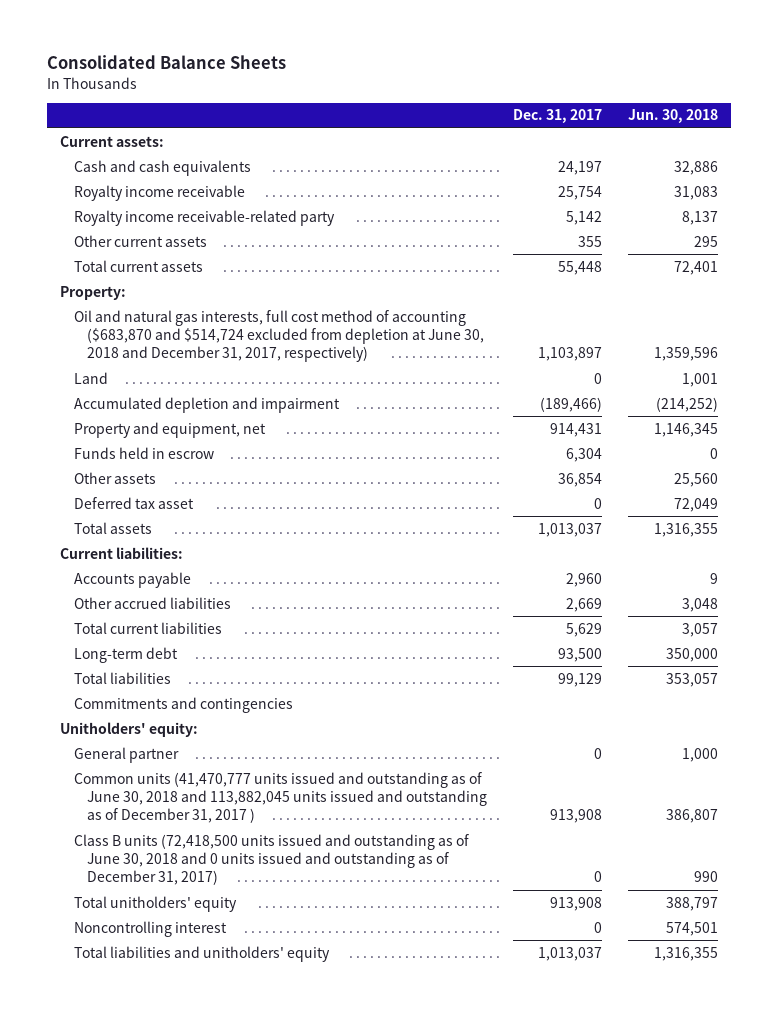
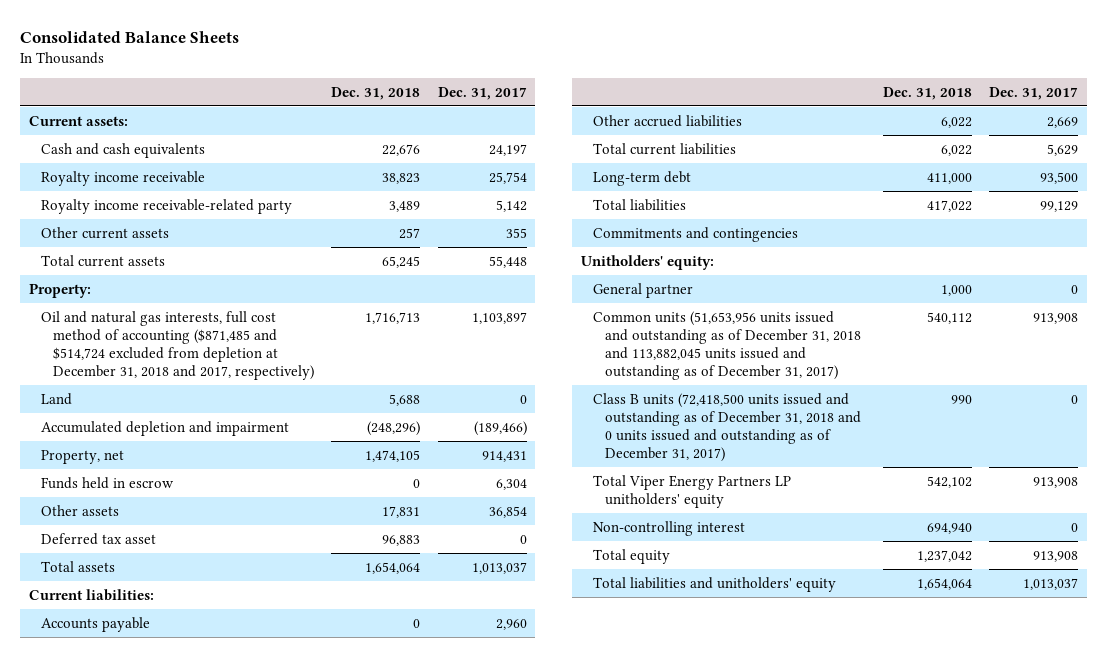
[627,109,718,124] Jun. 30, 2018 -> none
none -> [331,86,421,100] Dec. 31, 2018
[73,309,484,363] Oil and natural gas interests, full cost method of accounting ($683,870 and $514,724 excluded from depletion at June 30, 2018 and December 31, 2017, respectively) -> [41,310,315,380] Oil and natural gas interests, full cost method of accounting ($871,485 and $514,724 excluded from depletion at December 31, 2018 and 2017, respectively)
[73,421,266,438] Property and equipment, net -> [41,449,125,464] Property, net
[73,771,487,824] Common units (41,470,777 units issued and outstanding as of June 30, 2018 and 113,882,045 units issued and outstanding as of December 31, 2017 ) -> [592,310,861,380] Common units (51,653,956 units issued and outstanding as of December 31, 2018 and 113,882,045 units issued and outstanding as of December 31, 2017)
[73,833,469,886] Class B units (72,418,500 units issued and outstanding as of June 30, 2018 and 0 units issued and outstanding as of December 31, 2017) -> [592,392,861,462] Class B units (72,418,500 units issued and outstanding as of December 31, 2018 and 0 units issued and outstanding as of December 31, 2017)
[73,895,237,912] Total unitholders' equity -> [592,474,791,508] Total Viper Energy Partners LP unitholders' equity
[73,920,227,937] Noncontrolling interest -> [592,520,745,536] Non-controlling interest
none -> [592,548,670,564] Total equity

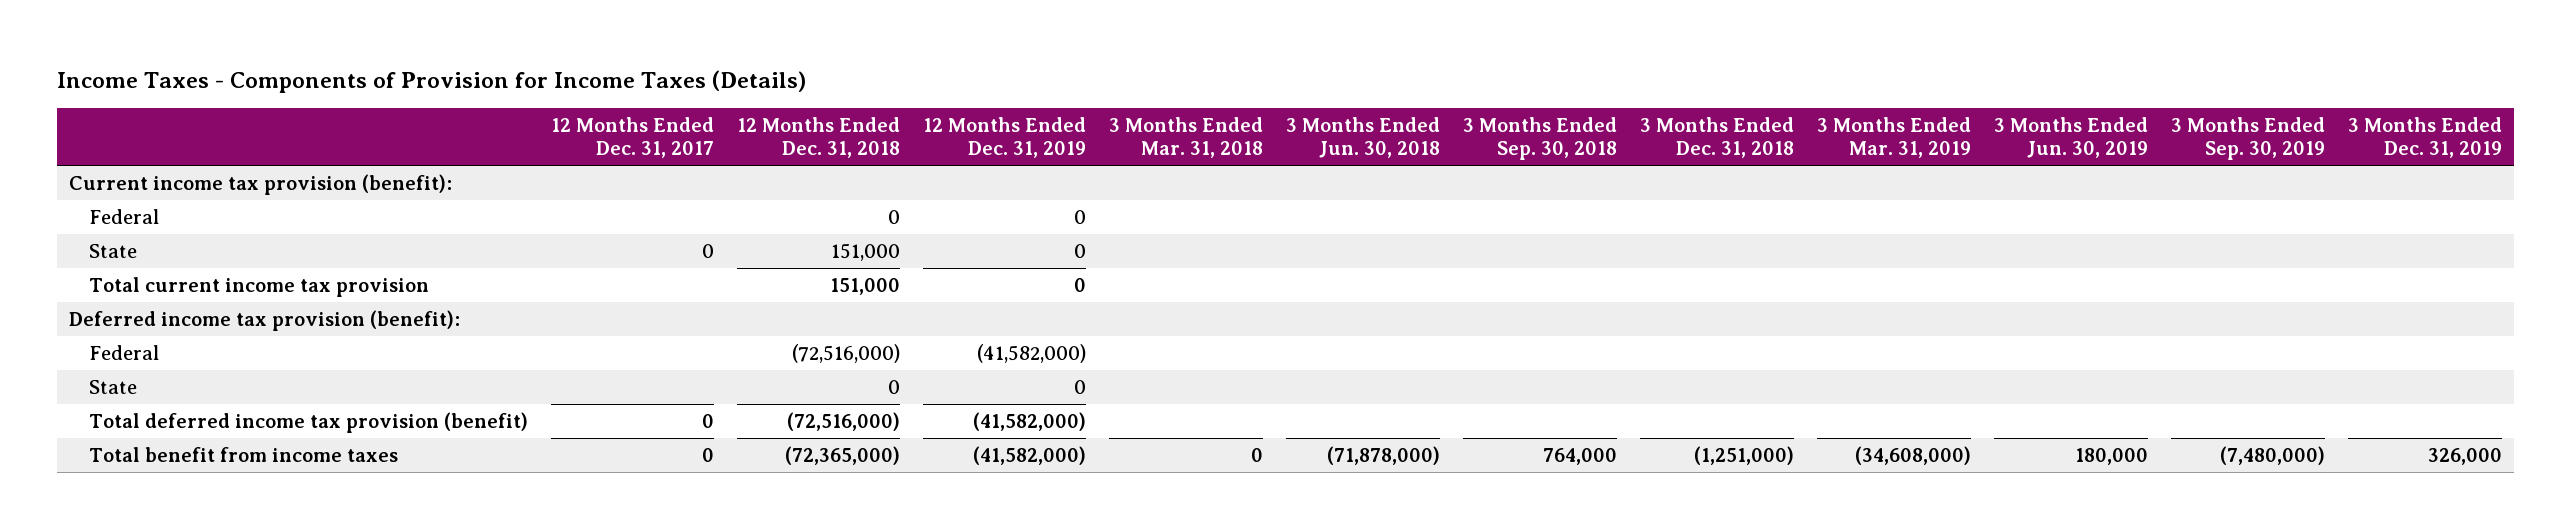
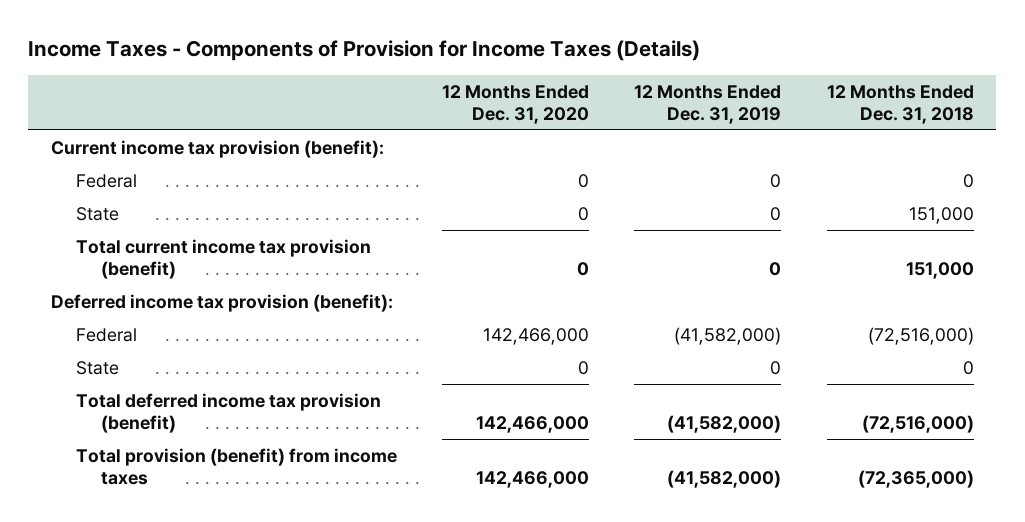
[551,116,715,159] 12 Months Ended Dec. 31, 2017 -> none
[1109,116,1264,159] 3 Months Ended Mar. 31, 2018 -> none
[1286,116,1441,159] 3 Months Ended Jun. 30, 2018 -> none
[1463,116,1618,161] 3 Months Ended Sep. 30, 2018 -> none
[1640,116,1795,159] 3 Months Ended Dec. 31, 2018 -> none
[1817,116,1972,159] 3 Months Ended Mar. 31, 2019 -> none
[1994,116,2149,159] 3 Months Ended Jun. 30, 2019 -> none
[2171,116,2326,161] 3 Months Ended Sep. 30, 2019 -> none
[2348,116,2503,159] 3 Months Ended Dec. 31, 2019 -> none
none -> [442,84,590,124] 12 Months Ended Dec. 31, 2020
[89,276,430,297] Total current income tax provision -> [75,239,371,280] Total current income tax provision (benefit)
[89,446,399,462] Total benefit from income taxes -> [75,448,397,486] Total provision (benefit) from income taxes

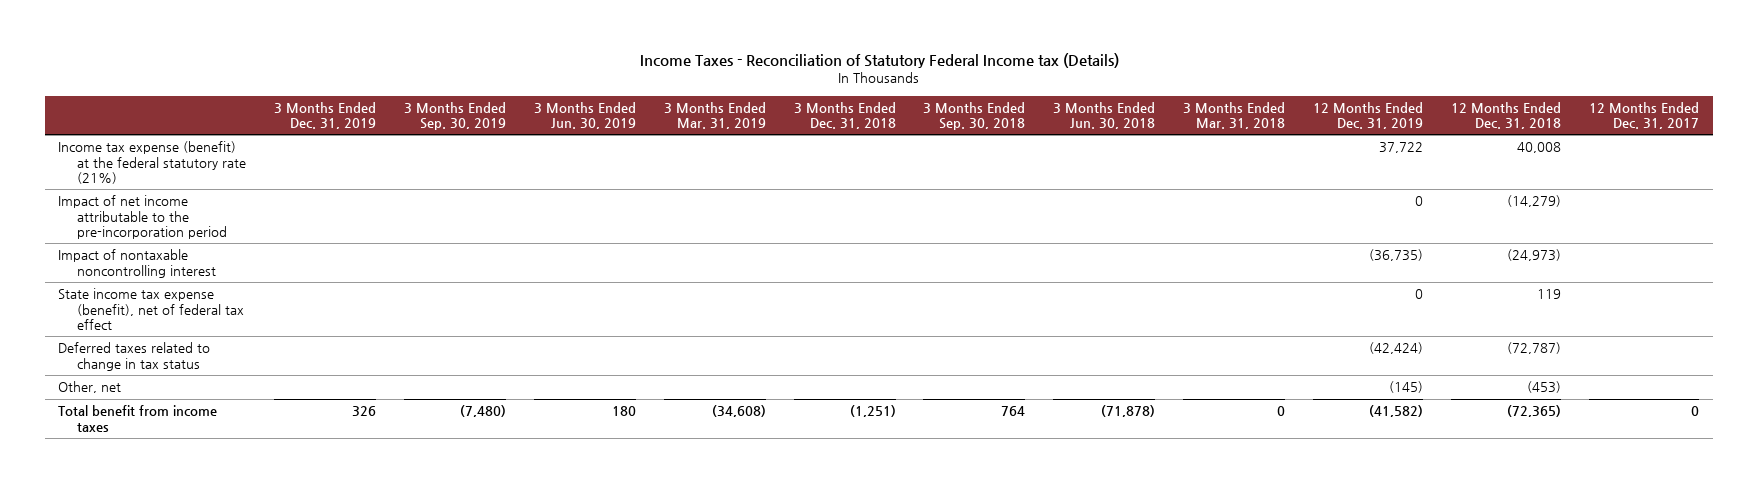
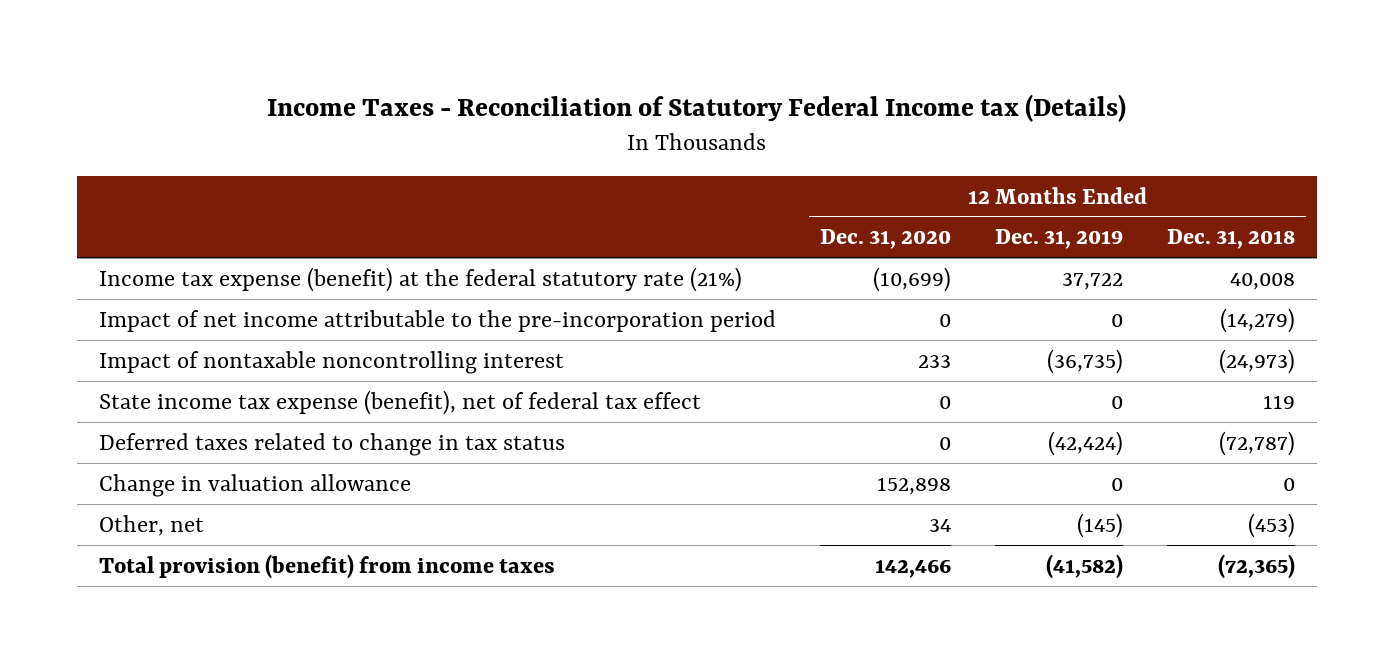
[274,101,377,130] 3 Months Ended Dec. 31, 2019 -> none
[403,101,506,131] 3 Months Ended Sep. 30, 2019 -> none
[533,101,636,130] 3 Months Ended Jun. 30, 2019 -> none
[663,101,766,130] 3 Months Ended Mar. 31, 2019 -> none
[793,101,896,130] 3 Months Ended Dec. 31, 2018 -> none
[923,101,1026,131] 3 Months Ended Sep. 30, 2018 -> none
[1053,101,1156,130] 3 Months Ended Jun. 30, 2018 -> none
[1183,101,1286,130] 3 Months Ended Mar. 31, 2018 -> none
[1588,101,1699,130] 12 Months Ended Dec. 31, 2017 -> none
none -> [819,229,951,250] Dec. 31, 2020
none -> [98,473,411,497] Change in valuation allowance
[58,405,218,432] Total benefit from income taxes -> [98,553,555,579] Total provision (benefit) from income taxes

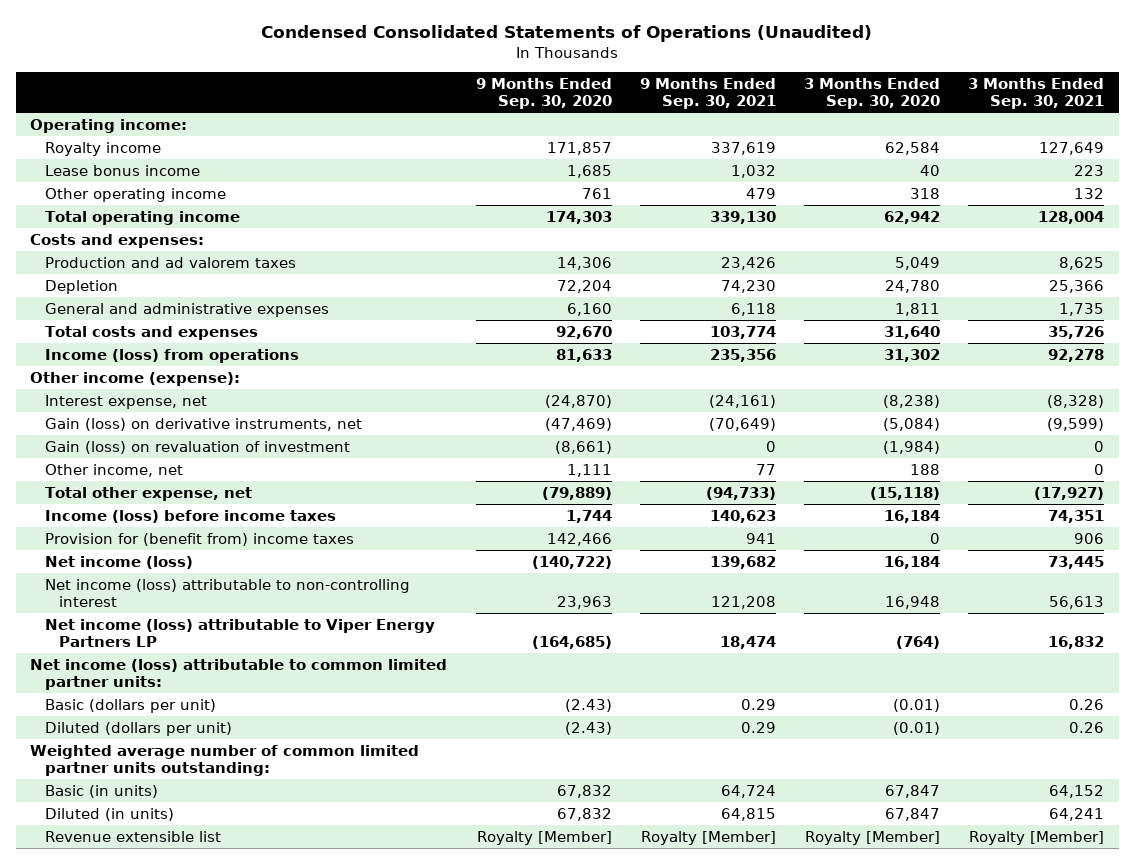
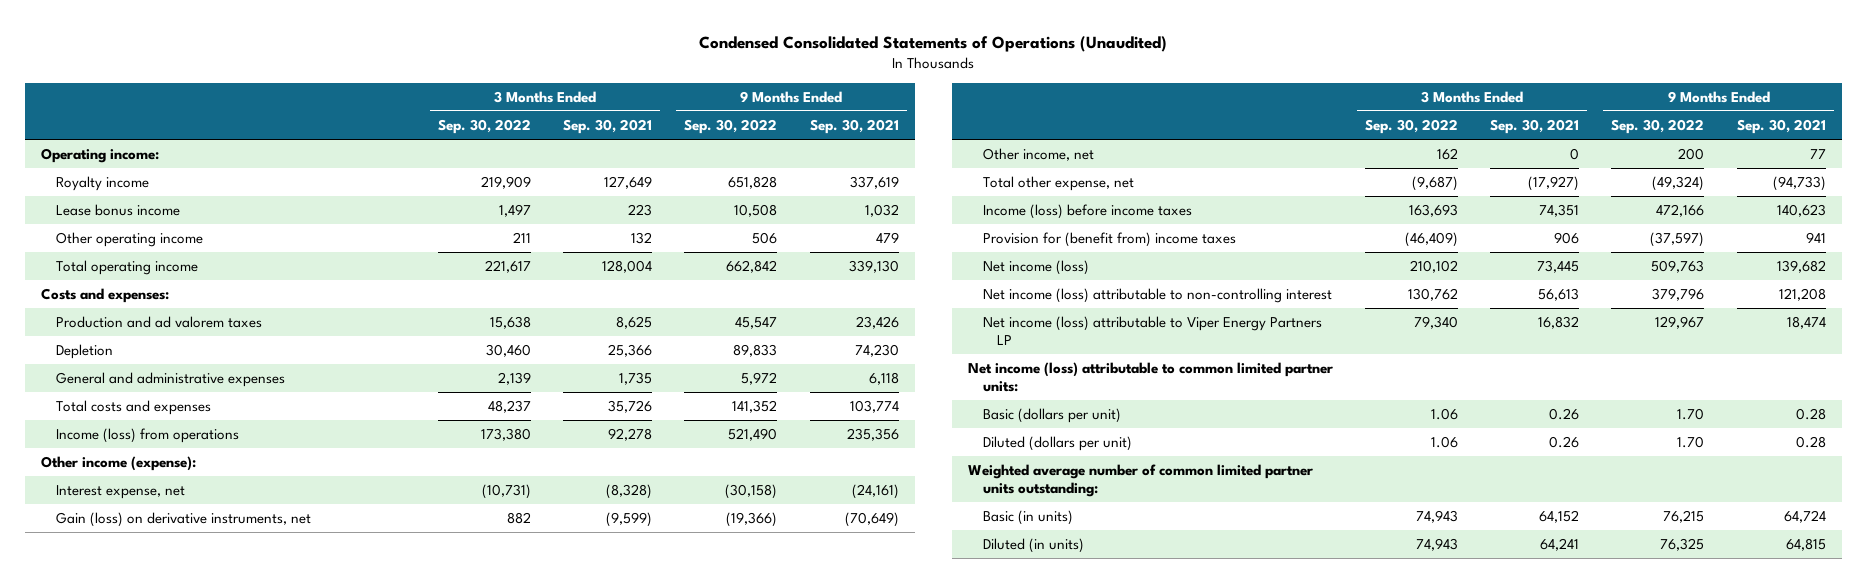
[475,77,612,110] 9 Months Ended Sep. 30, 2020 -> none
[804,77,941,110] 3 Months Ended Sep. 30, 2020 -> none
none -> [437,118,531,134] Sep. 30, 2022
none -> [684,118,778,134] Sep. 30, 2022
[44,440,350,454] Gain (loss) on revaluation of investment -> none
[740,698,776,710] 0.29 -> [1795,408,1826,421] 0.28
[740,721,776,733] 0.29 -> [1795,436,1826,449] 0.28
[44,830,221,842] Revenue extensible list -> none

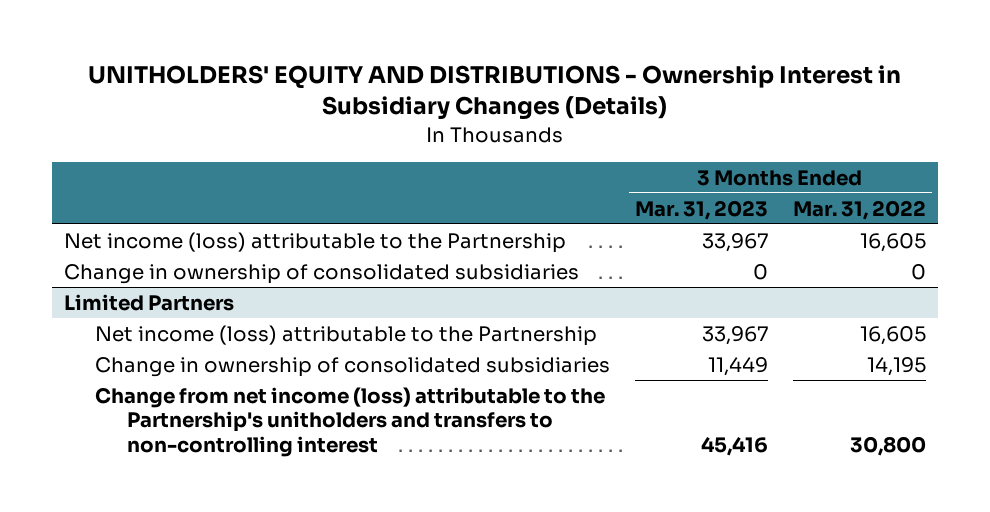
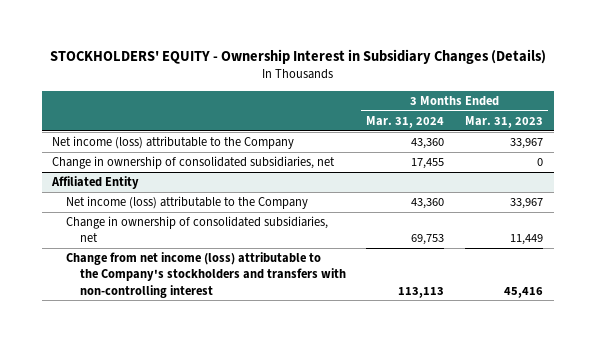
[87,64,901,121] UNITHOLDERS' EQUITY AND DISTRIBUTIONS - Ownership Interest in Subsidiary Changes (Details) -> [49,49,546,65] STOCKHOLDERS' EQUITY - Ownership Interest in Subsidiary Changes (Details)
[792,199,926,220] Mar. 31, 2022 -> none
none -> [366,115,445,128] Mar. 31, 2024
[63,293,234,311] Limited Partners -> none
[63,231,566,253] Net income (loss) attributable to the Partnership -> [52,136,295,150] Net income (loss) attributable to the Company
[63,263,579,284] Change in ownership of consolidated subsidiaries -> [52,156,336,170] Change in ownership of consolidated subsidiaries, net
none -> [51,176,140,190] Affiliated Entity
[95,324,598,346] Net income (loss) attributable to the Partnership -> [65,196,308,210] Net income (loss) attributable to the Company
[95,356,611,377] Change in ownership of consolidated subsidiaries -> [65,216,328,243] Change in ownership of consolidated subsidiaries, net
[95,386,606,457] Change from net income (loss) attributable to the Partnership's unitholders and transfers to non-controlling interest -> [65,252,346,298] Change from net income (loss) attributable to the Company's stockholders and transfers with non-controlling interest

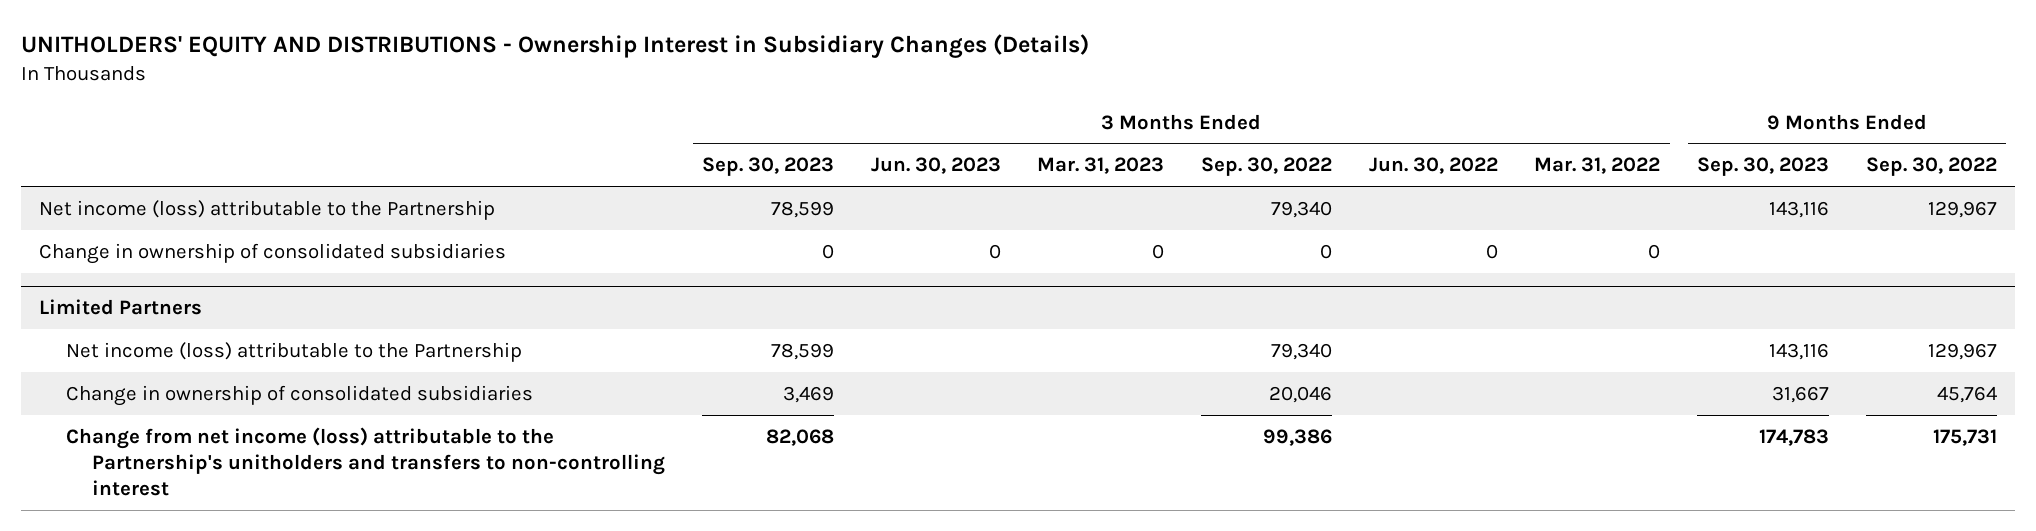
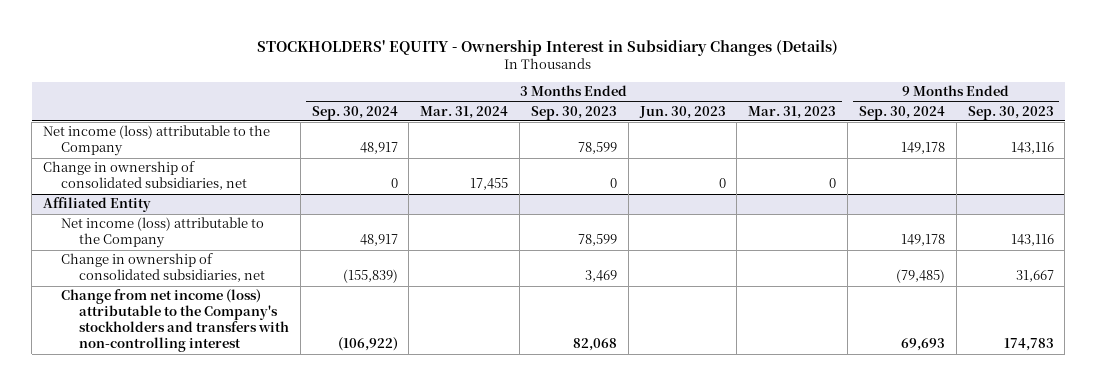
[20,34,1089,59] UNITHOLDERS' EQUITY AND DISTRIBUTIONS - Ownership Interest in Subsidiary Changes (Details) -> [257,39,839,56] STOCKHOLDERS' EQUITY - Ownership Interest in Subsidiary Changes (Details)
[1201,157,1333,177] Sep. 30, 2022 -> none
[1368,157,1498,175] Jun. 30, 2022 -> none
[1534,157,1661,175] Mar. 31, 2022 -> none
[1865,157,1997,177] Sep. 30, 2022 -> none
none -> [311,105,398,120] Sep. 30, 2024
none -> [420,105,509,119] Mar. 31, 2024
none -> [858,105,945,120] Sep. 30, 2024
[38,298,202,315] Limited Partners -> none
[38,199,495,220] Net income (loss) attributable to the Partnership -> [43,125,271,157] Net income (loss) attributable to the Company
[38,242,506,264] Change in ownership of consolidated subsidiaries -> [43,161,248,191] Change in ownership of consolidated subsidiaries, net
none -> [43,197,152,213] Affiliated Entity
[65,341,522,362] Net income (loss) attributable to the Partnership -> [61,217,265,249] Net income (loss) attributable to the Company
[65,384,533,406] Change in ownership of consolidated subsidiaries -> [61,253,265,283] Change in ownership of consolidated subsidiaries, net
[65,426,666,497] Change from net income (loss) attributable to the Partnership's unitholders and transfers to non-controlling interest -> [61,289,289,353] Change from net income (loss) attributable to the Company's stockholders and transfers with non-controlling interest

